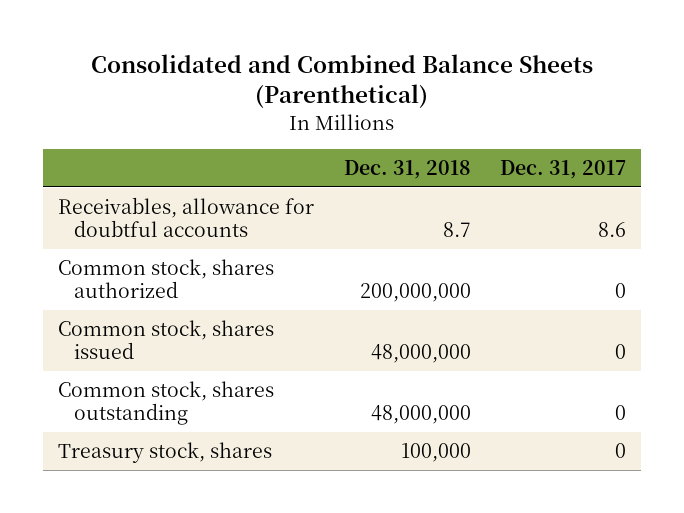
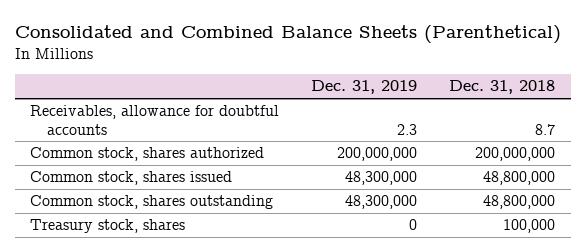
[500,160,627,180] Dec. 31, 2017 -> none
none -> [311,80,418,95] Dec. 31, 2019
[370,344,471,364] 48,000,000 -> [482,171,555,186] 48,800,000
[370,405,471,425] 48,000,000 -> [482,195,555,210] 48,800,000

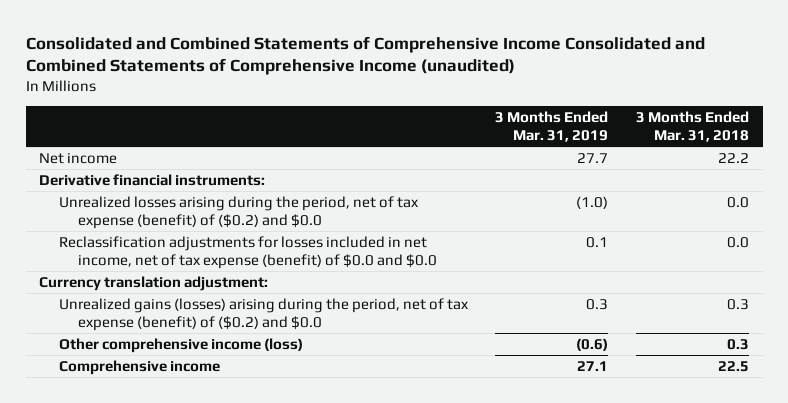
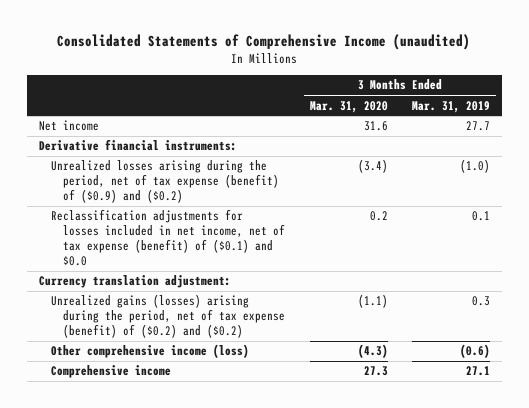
[25,35,705,76] Consolidated and Combined Statements of Comprehensive Income Consolidated and Combined Statements of Comprehensive Income (unaudited) -> [57,33,471,50] Consolidated Statements of Comprehensive Income (unaudited)
[635,111,749,143] 3 Months Ended Mar. 31, 2018 -> none
none -> [309,100,388,113] Mar. 31, 2020
[58,195,419,229] Unrealized losses arising during the period, net of tax expense (benefit) of ($0.2) and $0.0 -> [51,160,280,204] Unrealized losses arising during the period, net of tax expense (benefit) of ($0.9) and ($0.2)
[58,235,437,269] Reclassification adjustments for losses included in net income, net of tax expense (benefit) of $0.0 and $0.0 -> [51,209,286,267] Reclassification adjustments for losses included in net income, net of tax expense (benefit) of ($0.1) and $0.0
[58,297,469,331] Unrealized gains (losses) arising during the period, net of tax expense (benefit) of ($0.2) and $0.0 -> [51,294,286,339] Unrealized gains (losses) arising during the period, net of tax expense (benefit) of ($0.2) and ($0.2)

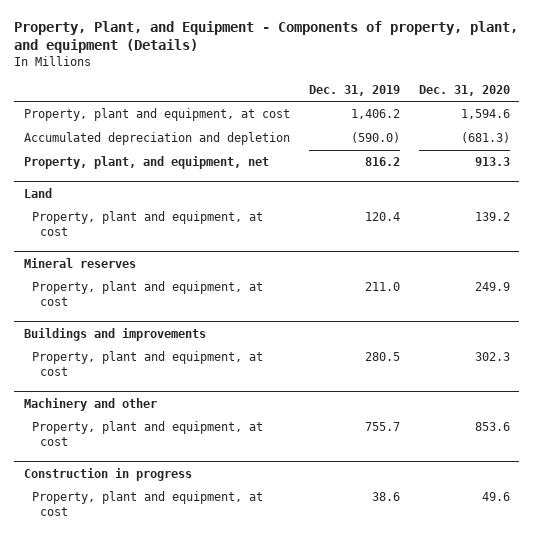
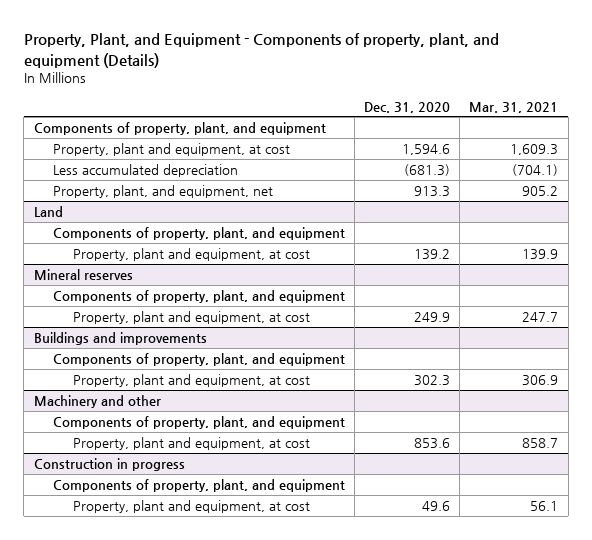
[308,84,400,96] Dec. 31, 2019 -> none
none -> [469,101,559,113] Mar. 31, 2021
none -> [33,122,326,136] Components of property, plant, and equipment
[23,132,290,146] Accumulated depreciation and depletion -> [53,164,239,178] Less accumulated depreciation
none -> [53,227,346,241] Components of property, plant, and equipment
none -> [53,290,346,304] Components of property, plant, and equipment
none -> [53,353,346,367] Components of property, plant, and equipment
none -> [53,416,346,430] Components of property, plant, and equipment
none -> [53,479,346,493] Components of property, plant, and equipment

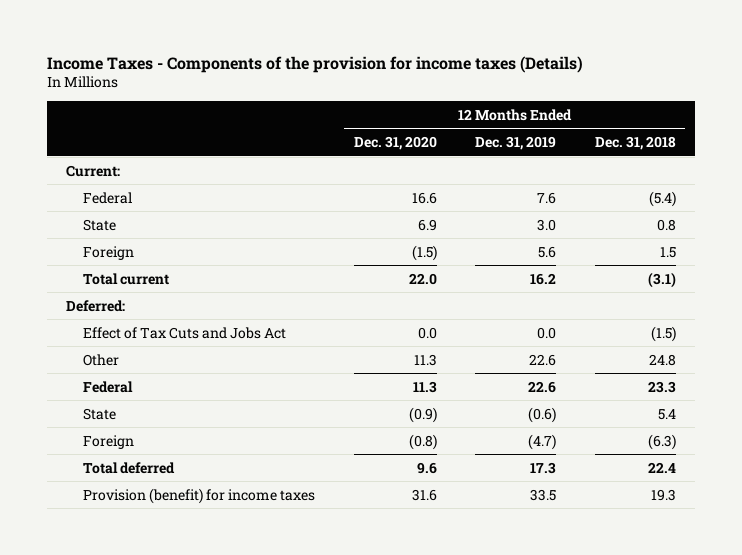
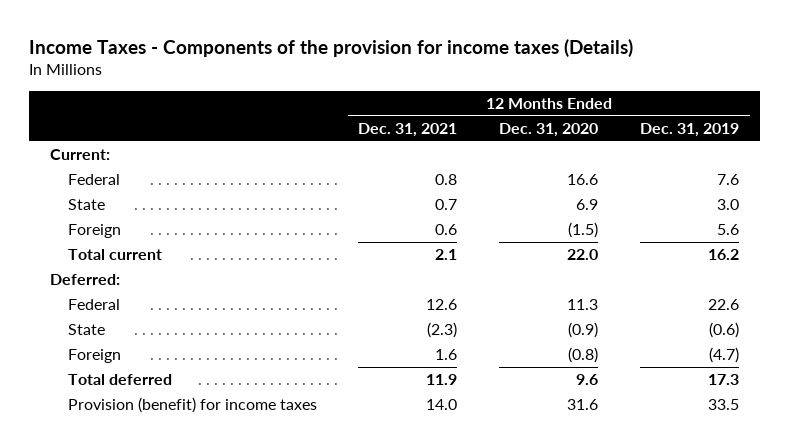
[594,135,676,150] Dec. 31, 2018 -> none
none -> [358,123,458,138] Dec. 31, 2021
[83,326,287,339] Effect of Tax Cuts and Jobs Act -> none
[83,353,120,366] Other -> none

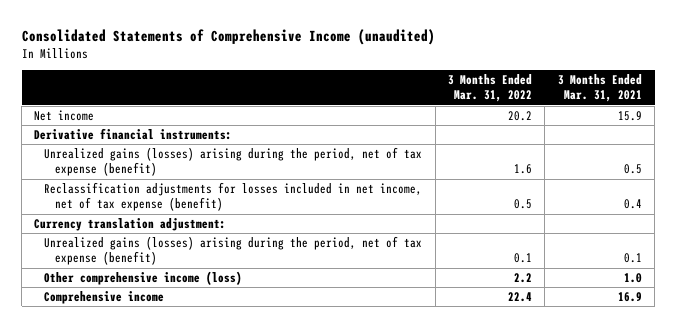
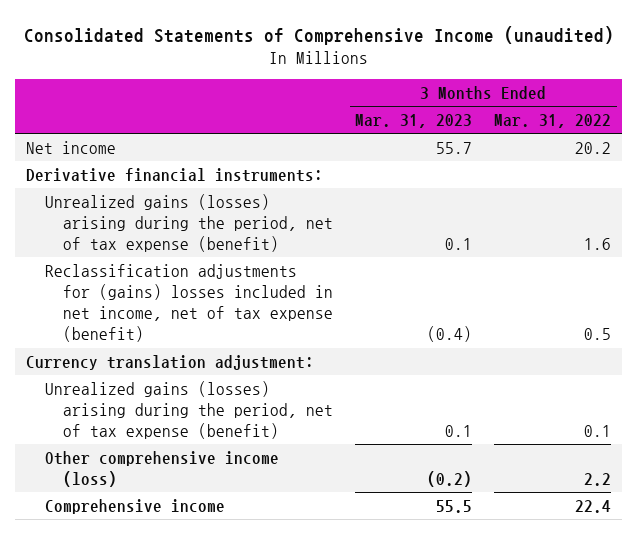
[557,73,642,103] 3 Months Ended Mar. 31, 2021 -> none
none -> [355,114,473,129] Mar. 31, 2023
[44,181,423,212] Reclassification adjustments for losses included in net income, net of tax expense (benefit) -> [44,263,334,343] Reclassification adjustments for (gains) losses included in net income, net of tax expense (benefit)

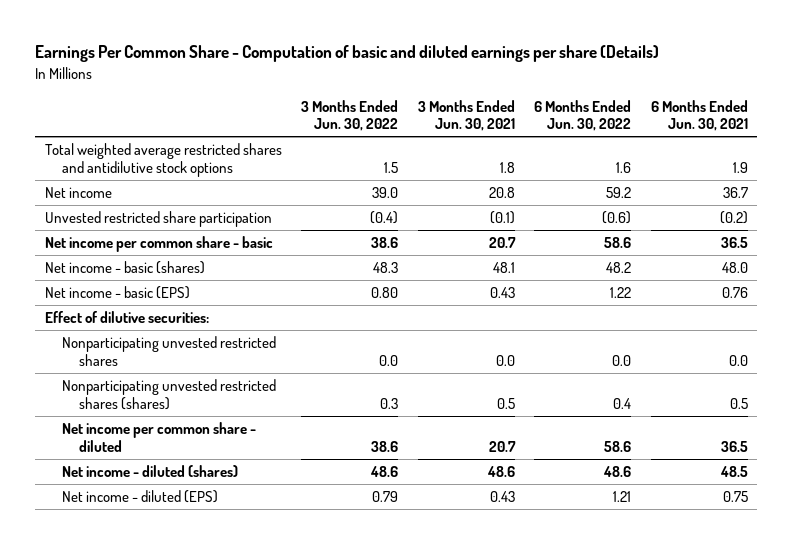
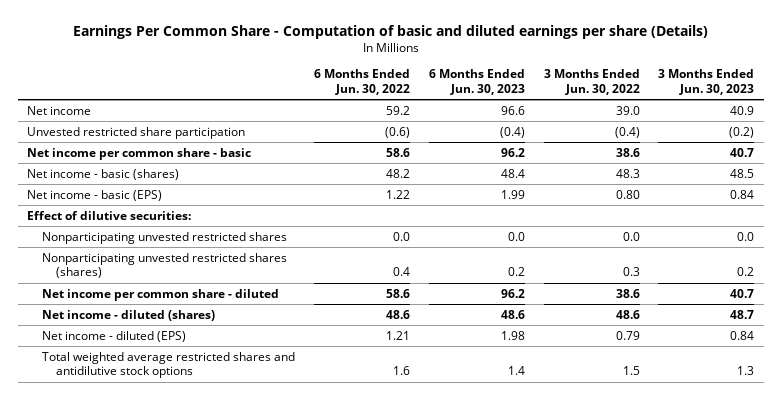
[417,99,515,132] 3 Months Ended Jun. 30, 2021 -> none
[650,99,748,132] 6 Months Ended Jun. 30, 2021 -> none
none -> [428,69,525,96] 6 Months Ended Jun. 30, 2023
none -> [658,69,755,96] 3 Months Ended Jun. 30, 2023
[45,143,283,177] Total weighted average restricted shares and antidilutive stock options -> [41,351,295,379] Total weighted average restricted shares and antidilutive stock options

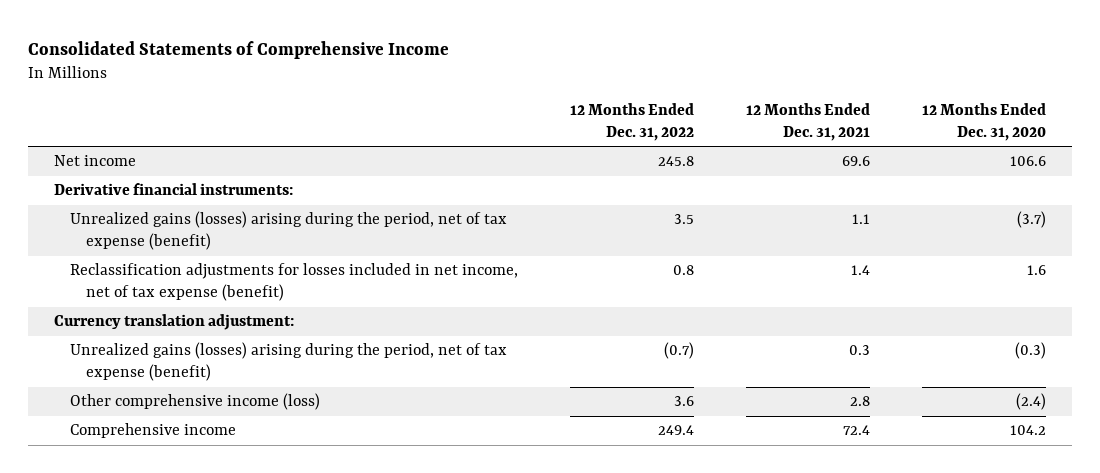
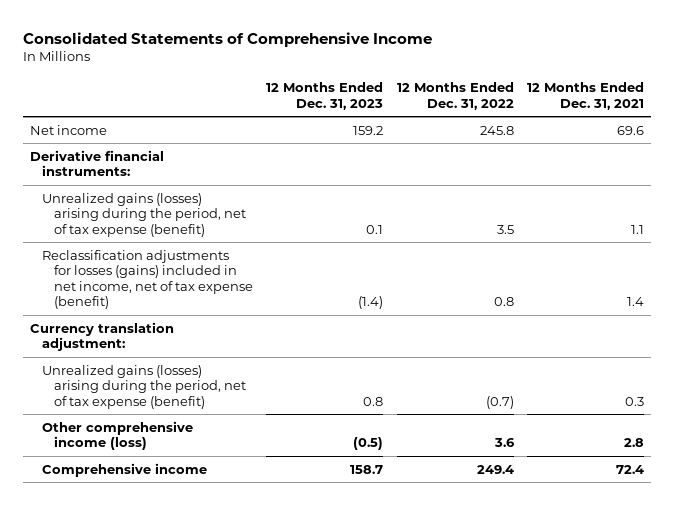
[922,102,1047,142] 12 Months Ended Dec. 31, 2020 -> none
none -> [266,82,384,110] 12 Months Ended Dec. 31, 2023
[69,263,518,302] Reclassification adjustments for losses included in net income, net of tax expense (benefit) -> [42,249,254,310] Reclassification adjustments for losses (gains) included in net income, net of tax expense (benefit)

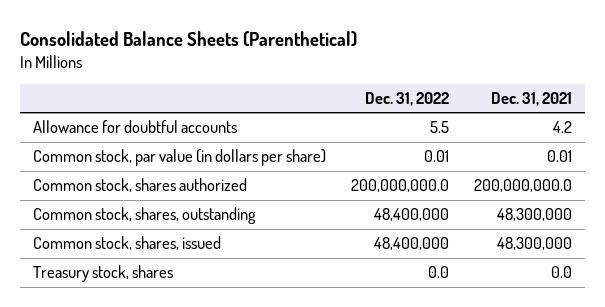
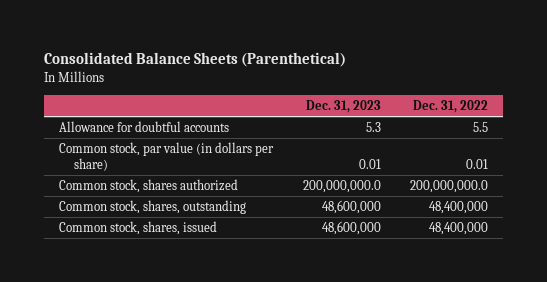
[491,92,573,107] Dec. 31, 2021 -> none
none -> [305,99,381,113] Dec. 31, 2023
[32,265,173,283] Treasury stock, shares -> none

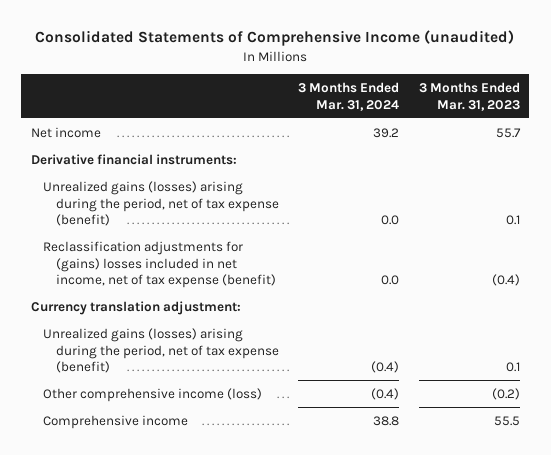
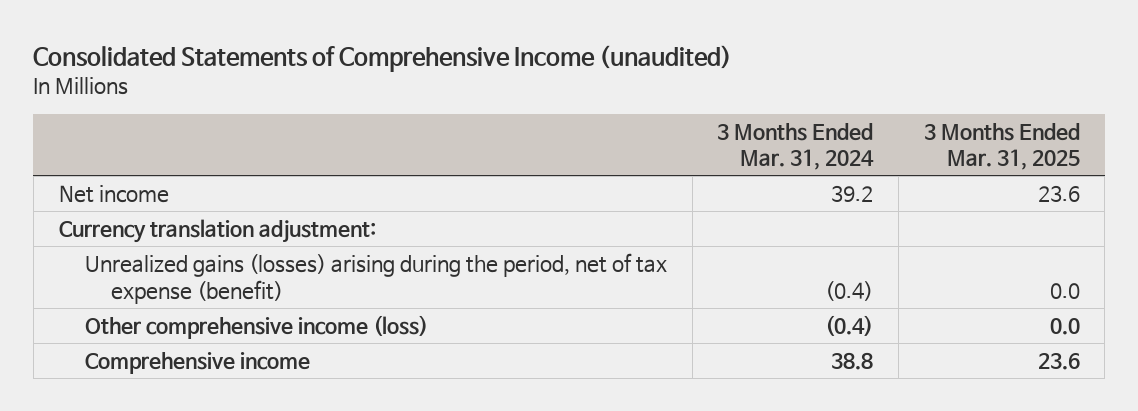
[418,81,520,111] 3 Months Ended Mar. 31, 2023 -> none
none -> [923,122,1080,171] 3 Months Ended Mar. 31, 2025
[30,153,237,165] Derivative financial instruments: -> none
[43,180,279,227] Unrealized gains (losses) arising during the period, net of tax expense (benefit) -> none
[43,240,276,289] Reclassification adjustments for (gains) losses included in net income, net of tax expense (benefit) -> none

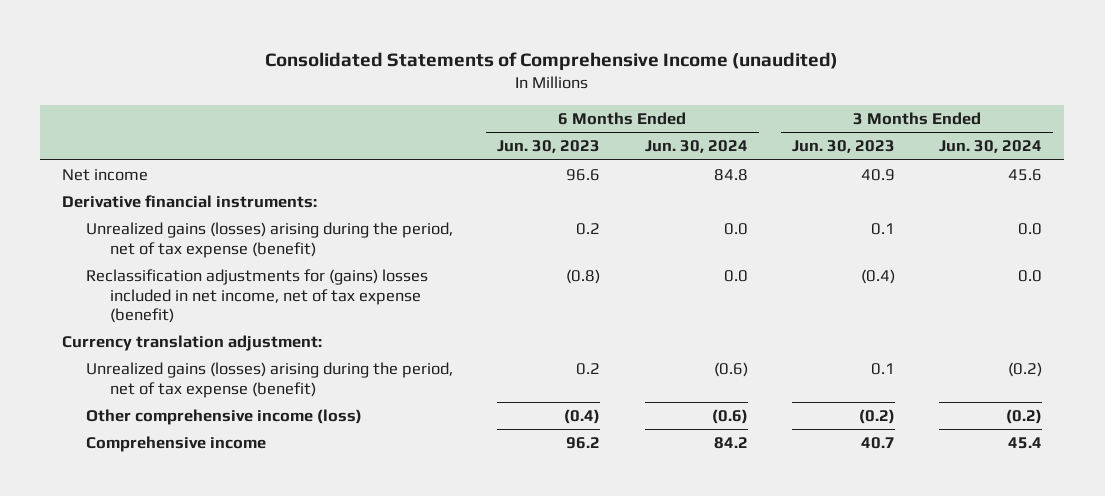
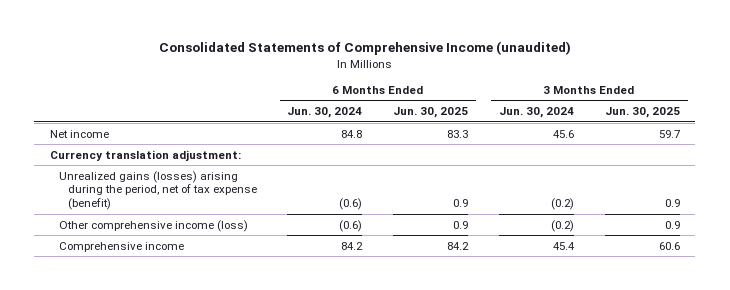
[497,140,601,154] Jun. 30, 2023 -> none
[791,140,895,154] Jun. 30, 2023 -> none
none -> [393,107,469,119] Jun. 30, 2025
none -> [604,107,680,119] Jun. 30, 2025
[62,195,318,209] Derivative financial instruments: -> none
[86,222,454,258] Unrealized gains (losses) arising during the period, net of tax expense (benefit) -> none
[86,269,429,324] Reclassification adjustments for (gains) losses included in net income, net of tax expense (benefit) -> none

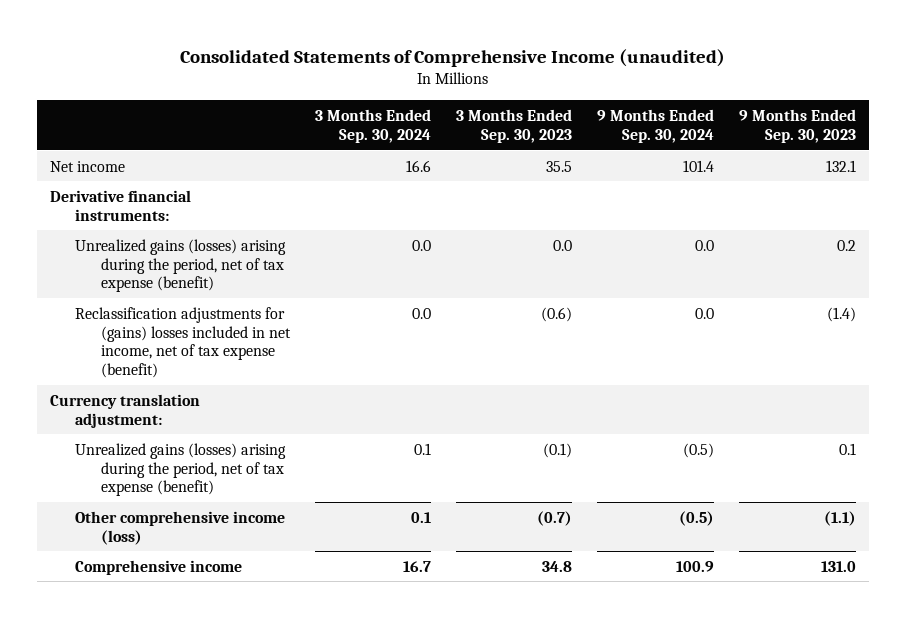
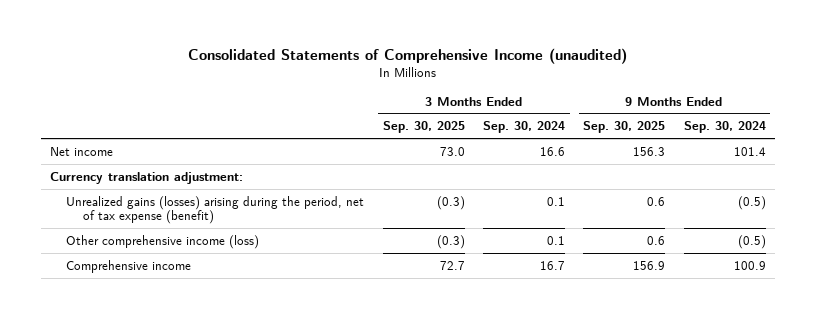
[455,109,572,143] 3 Months Ended Sep. 30, 2023 -> none
[739,109,857,143] 9 Months Ended Sep. 30, 2023 -> none
none -> [382,121,465,134] Sep. 30, 2025
none -> [583,121,666,134] Sep. 30, 2025
[50,189,192,221] Derivative financial instruments: -> none
[75,238,287,293] Unrealized gains (losses) arising during the period, net of tax expense (benefit) -> none
[75,306,291,379] Reclassification adjustments for (gains) losses included in net income, net of tax expense (benefit) -> none

